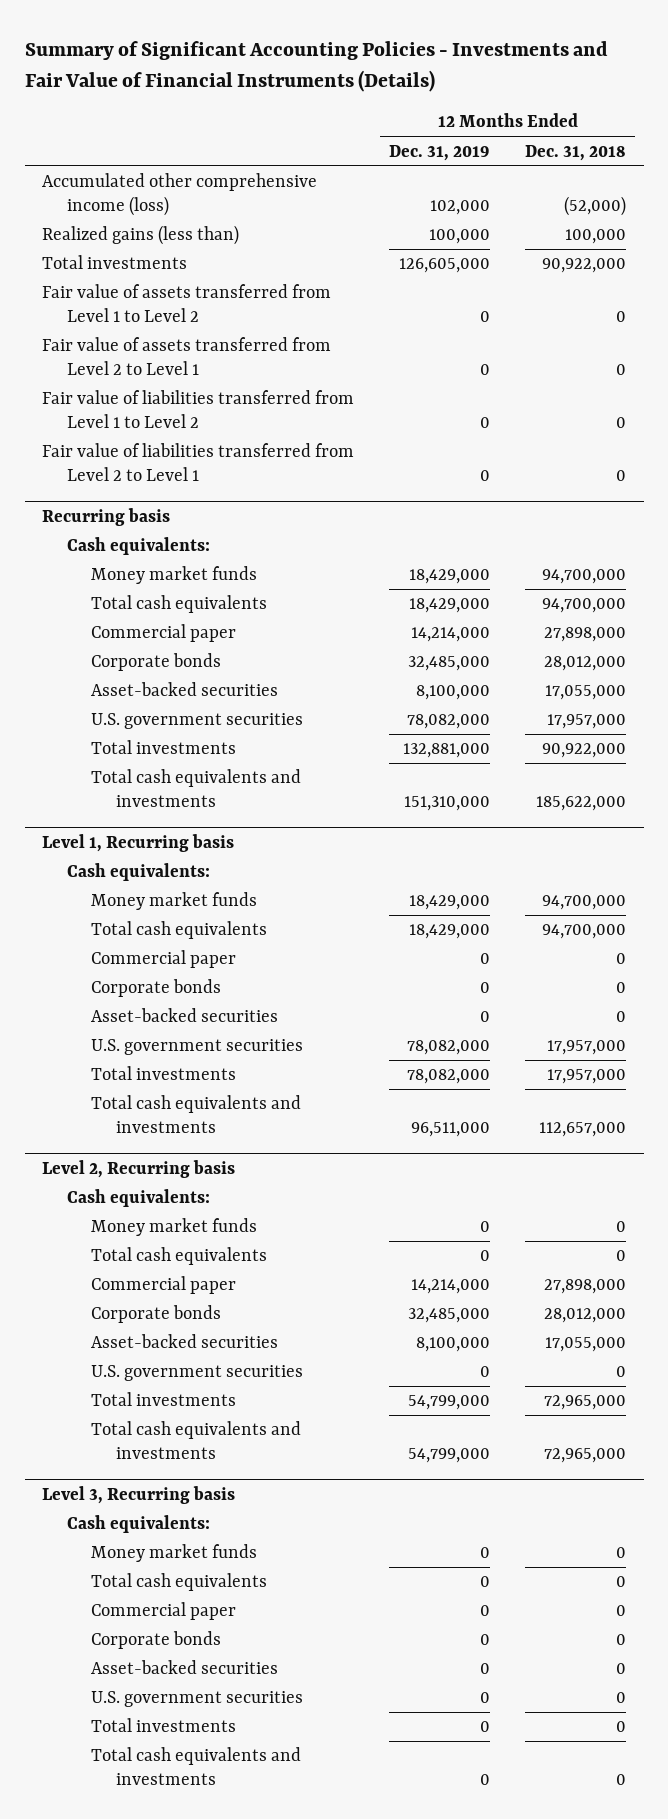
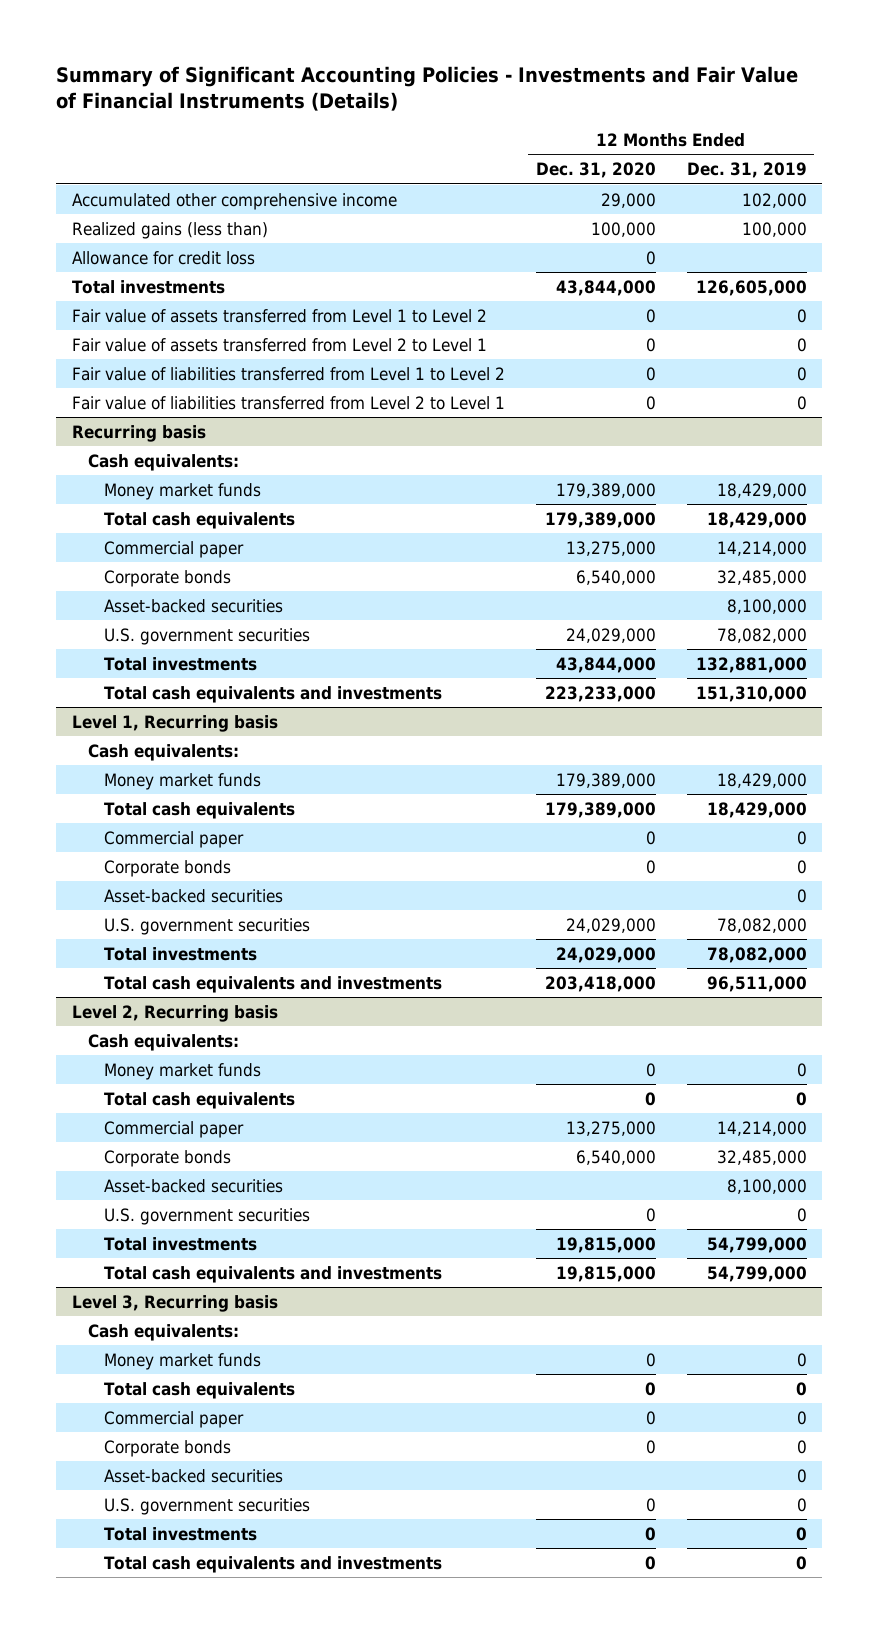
[525,144,627,161] Dec. 31, 2018 -> none
none -> [535,162,656,179] Dec. 31, 2020
[42,173,318,216] Accumulated other comprehensive income (loss) -> [71,192,397,210] Accumulated other comprehensive income
none -> [71,250,255,265] Allowance for credit loss

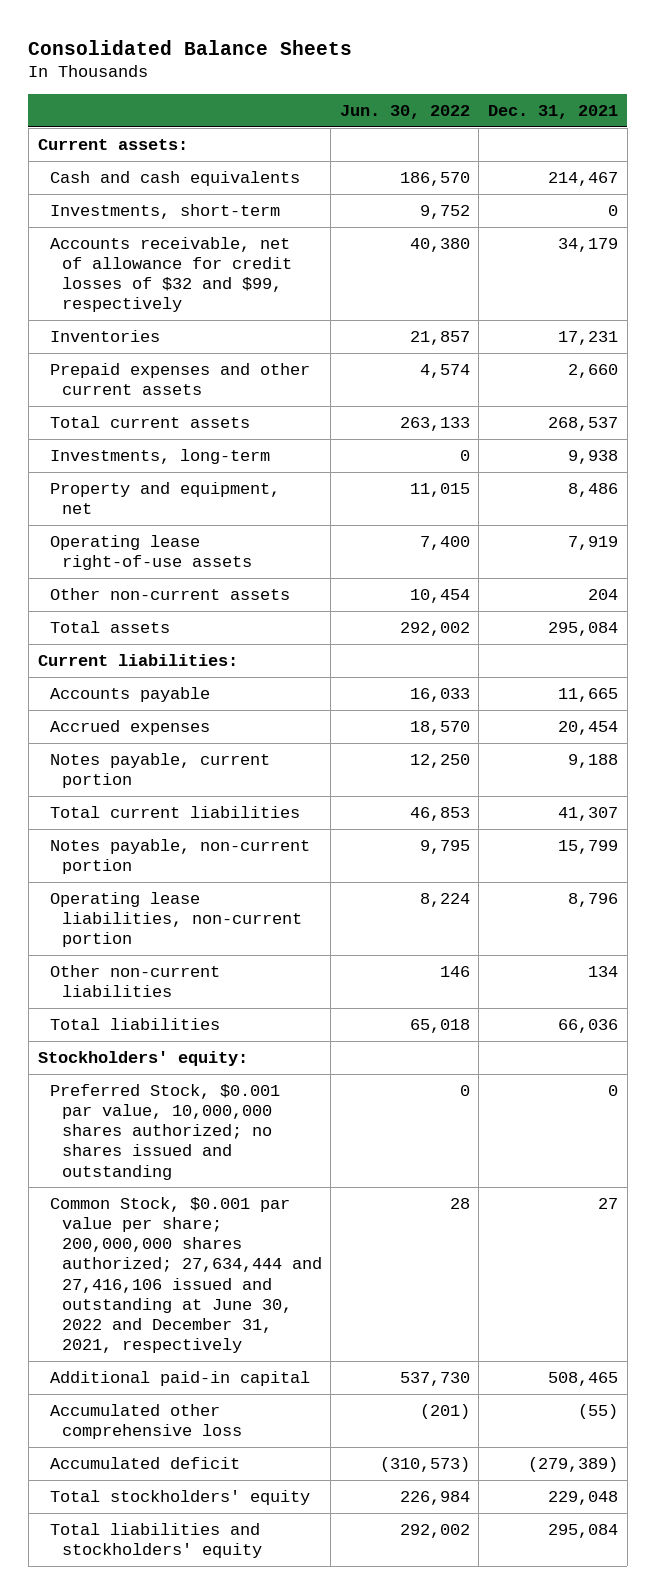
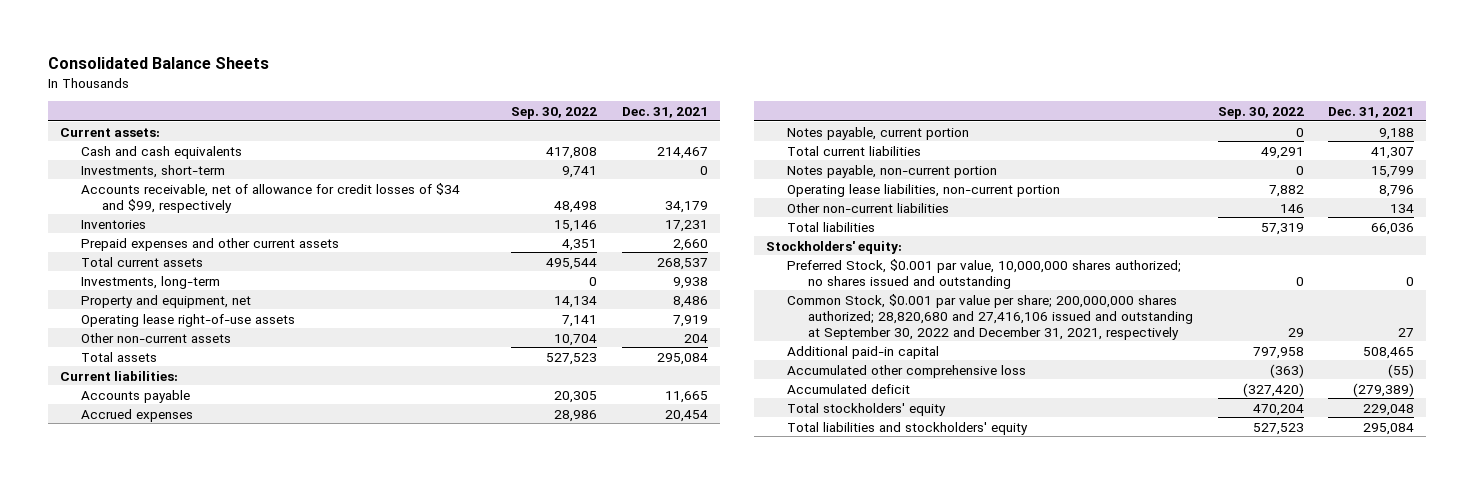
[339,105,470,120] Jun. 30, 2022 -> none
none -> [511,106,598,119] Sep. 30, 2022
[49,236,292,313] Accounts receivable, net of allowance for credit losses of $32 and $99, respectively -> [81,182,461,213] Accounts receivable, net of allowance for credit losses of $34 and $99, respectively
[49,1196,322,1354] Common Stock, $0.001 par value per share; 200,000,000 shares authorized; 27,634,444 and 27,416,106 issued and outstanding at June 30, 2022 and December 31, 2021, respectively -> [787,293,1194,340] Common Stock, $0.001 par value per share; 200,000,000 shares authorized; 28,820,680 and 27,416,106 issued and outstanding at September 30, 2022 and December 31, 2021, respectively

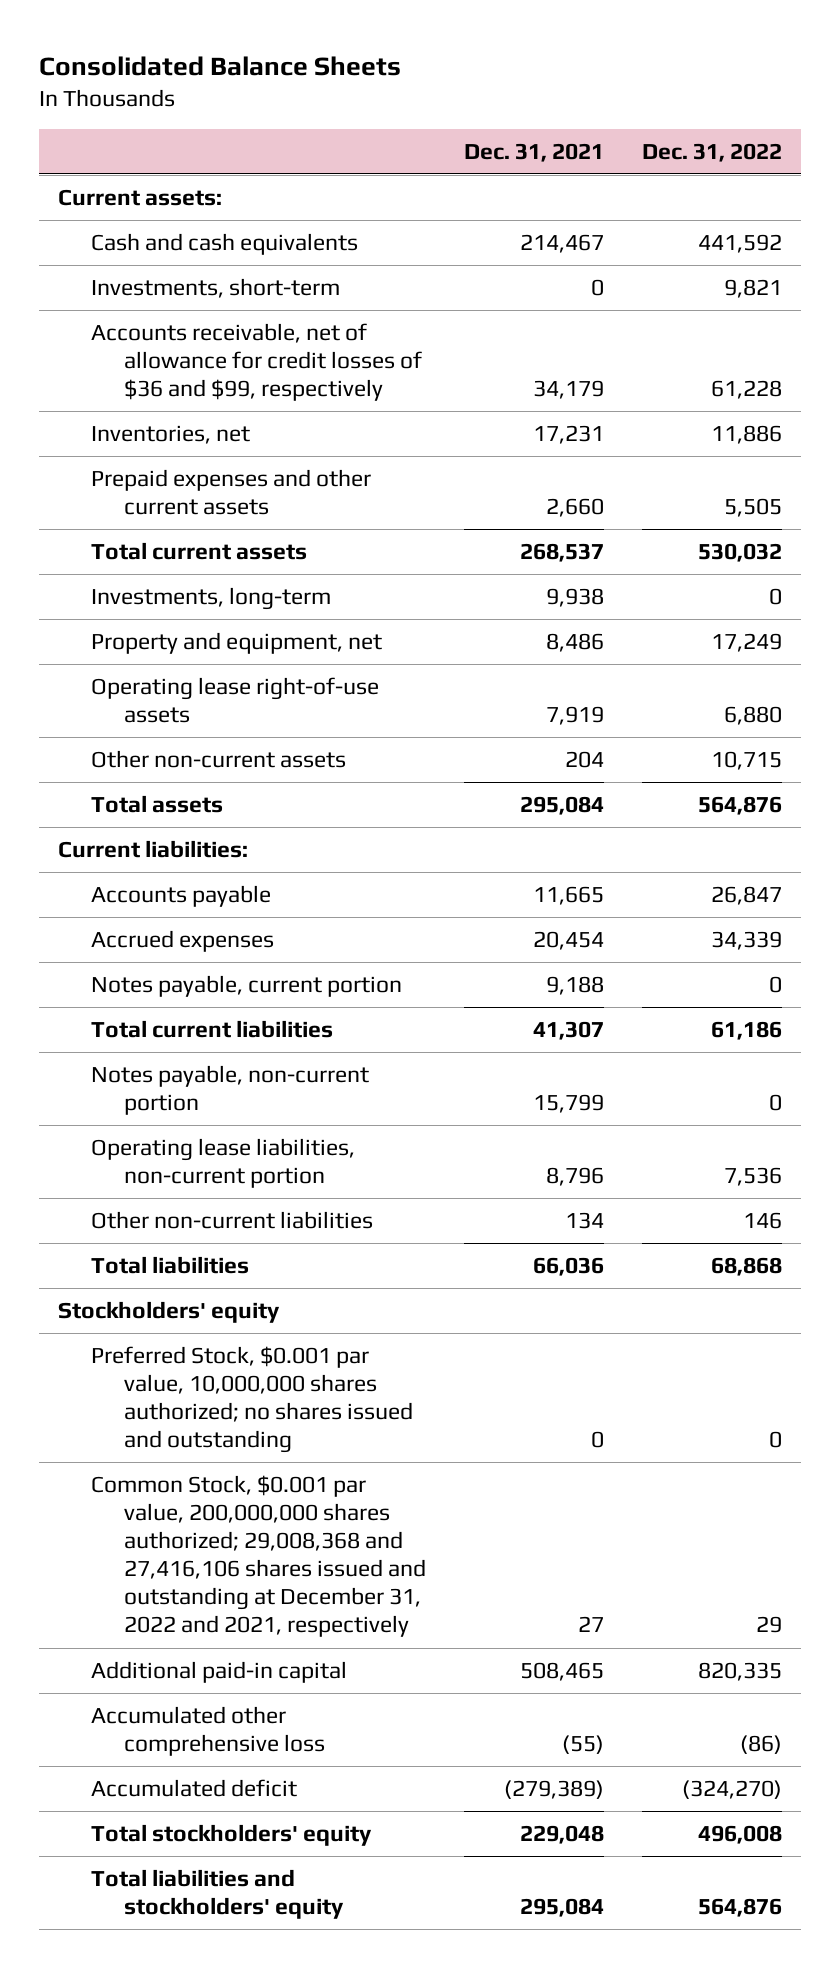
[511,106,598,119] Sep. 30, 2022 -> none
none -> [641,142,782,162] Dec. 31, 2022
[81,182,461,213] Accounts receivable, net of allowance for credit losses of $34 and $99, respectively -> [90,323,422,402] Accounts receivable, net of allowance for credit losses of $36 and $99, respectively
[81,219,147,229] Inventories -> [90,425,250,445] Inventories, net
[766,240,903,254] Stockholders' equity: -> [58,1301,281,1324] Stockholders' equity
[787,293,1194,340] Common Stock, $0.001 par value per share; 200,000,000 shares authorized; 28,820,680 and 27,416,106 issued and outstanding at September 30, 2022 and December 31, 2021, respectively -> [90,1475,426,1638] Common Stock, $0.001 par value, 200,000,000 shares authorized; 29,008,368 and 27,416,106 shares issued and outstanding at December 31, 2022 and 2021, respectively

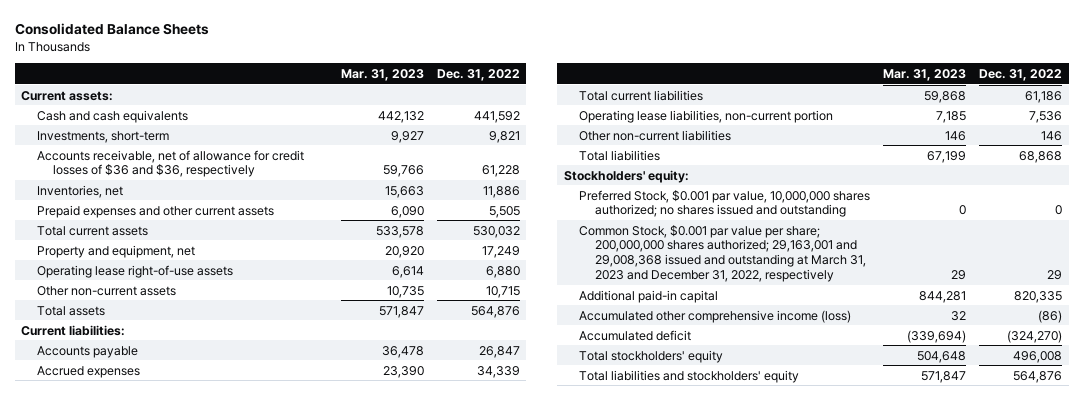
[463,142,604,162] Dec. 31, 2021 -> none
none -> [341,68,425,81] Mar. 31, 2023
[90,323,422,402] Accounts receivable, net of allowance for credit losses of $36 and $99, respectively -> [37,149,305,178] Accounts receivable, net of allowance for credit losses of $36 and $36, respectively
[90,587,331,611] Investments, long-term -> none
[90,975,402,998] Notes payable, current portion -> none
[90,1065,369,1116] Notes payable, non-current portion -> none
[58,1301,281,1324] Stockholders' equity -> [563,169,689,183] Stockholders' equity:
[90,1475,426,1638] Common Stock, $0.001 par value, 200,000,000 shares authorized; 29,008,368 and 27,416,106 shares issued and outstanding at December 31, 2022 and 2021, respectively -> [579,224,867,282] Common Stock, $0.001 par value per share; 200,000,000 shares authorized; 29,163,001 and 29,008,368 issued and outstanding at March 31, 2023 and December 31, 2022, respectively
[90,1706,325,1757] Accumulated other comprehensive loss -> [579,309,852,323] Accumulated other comprehensive income (loss)

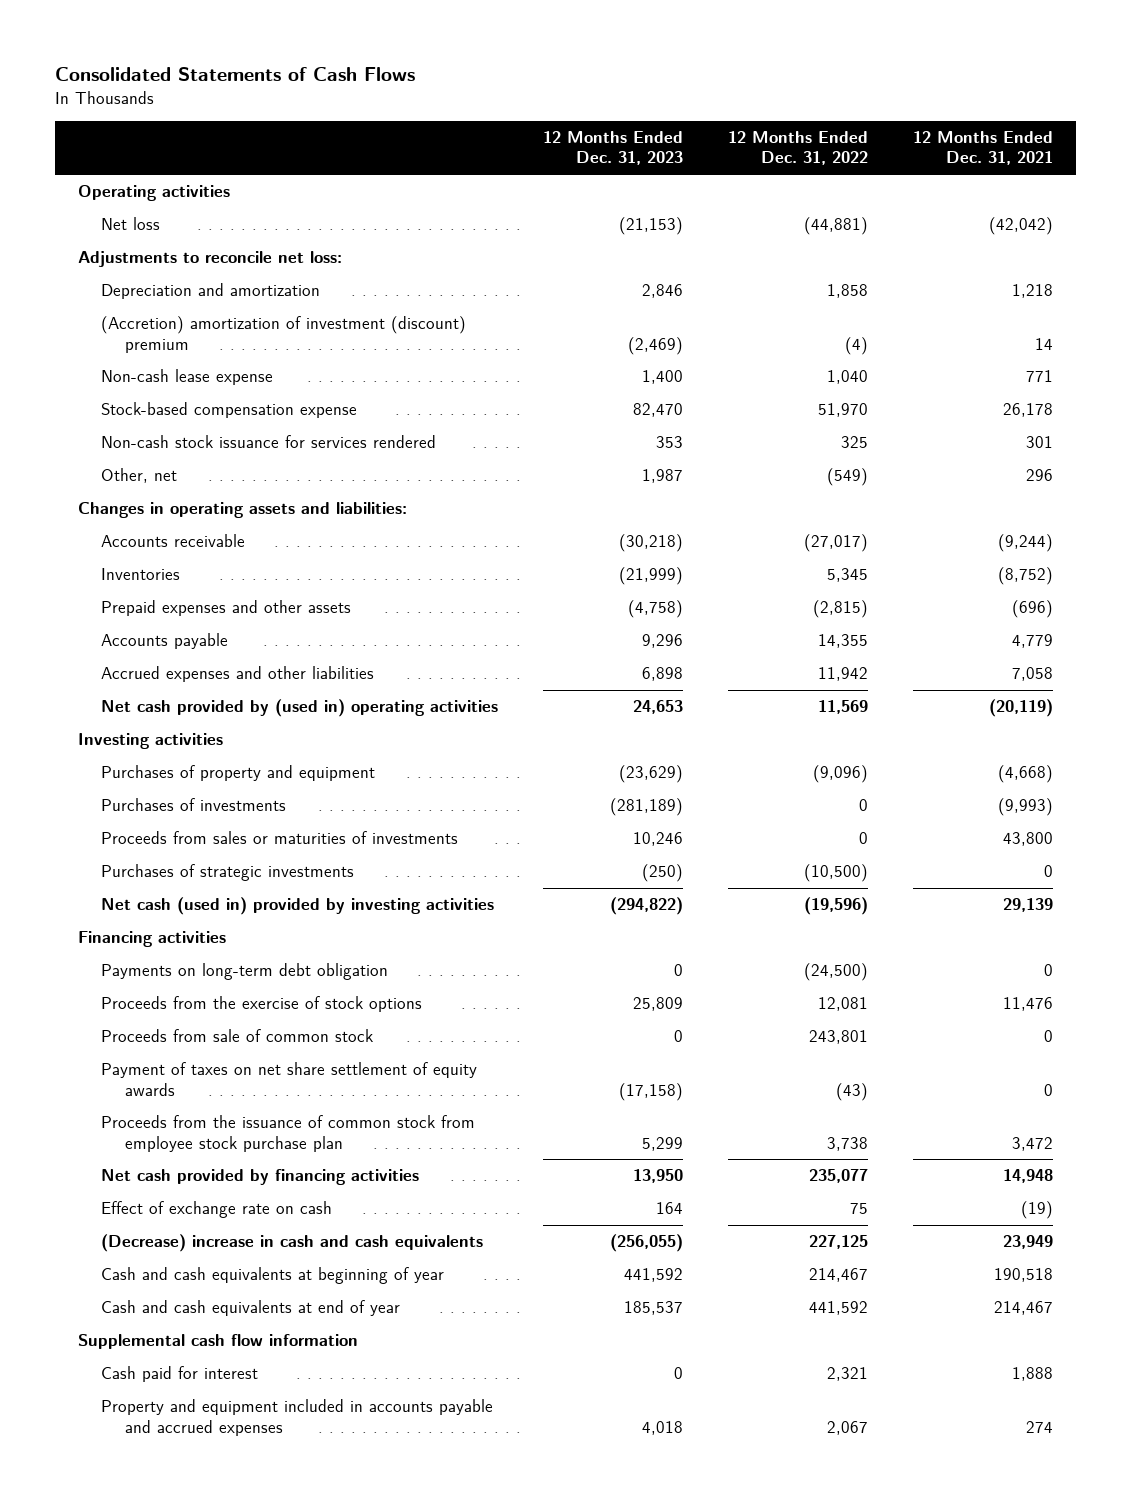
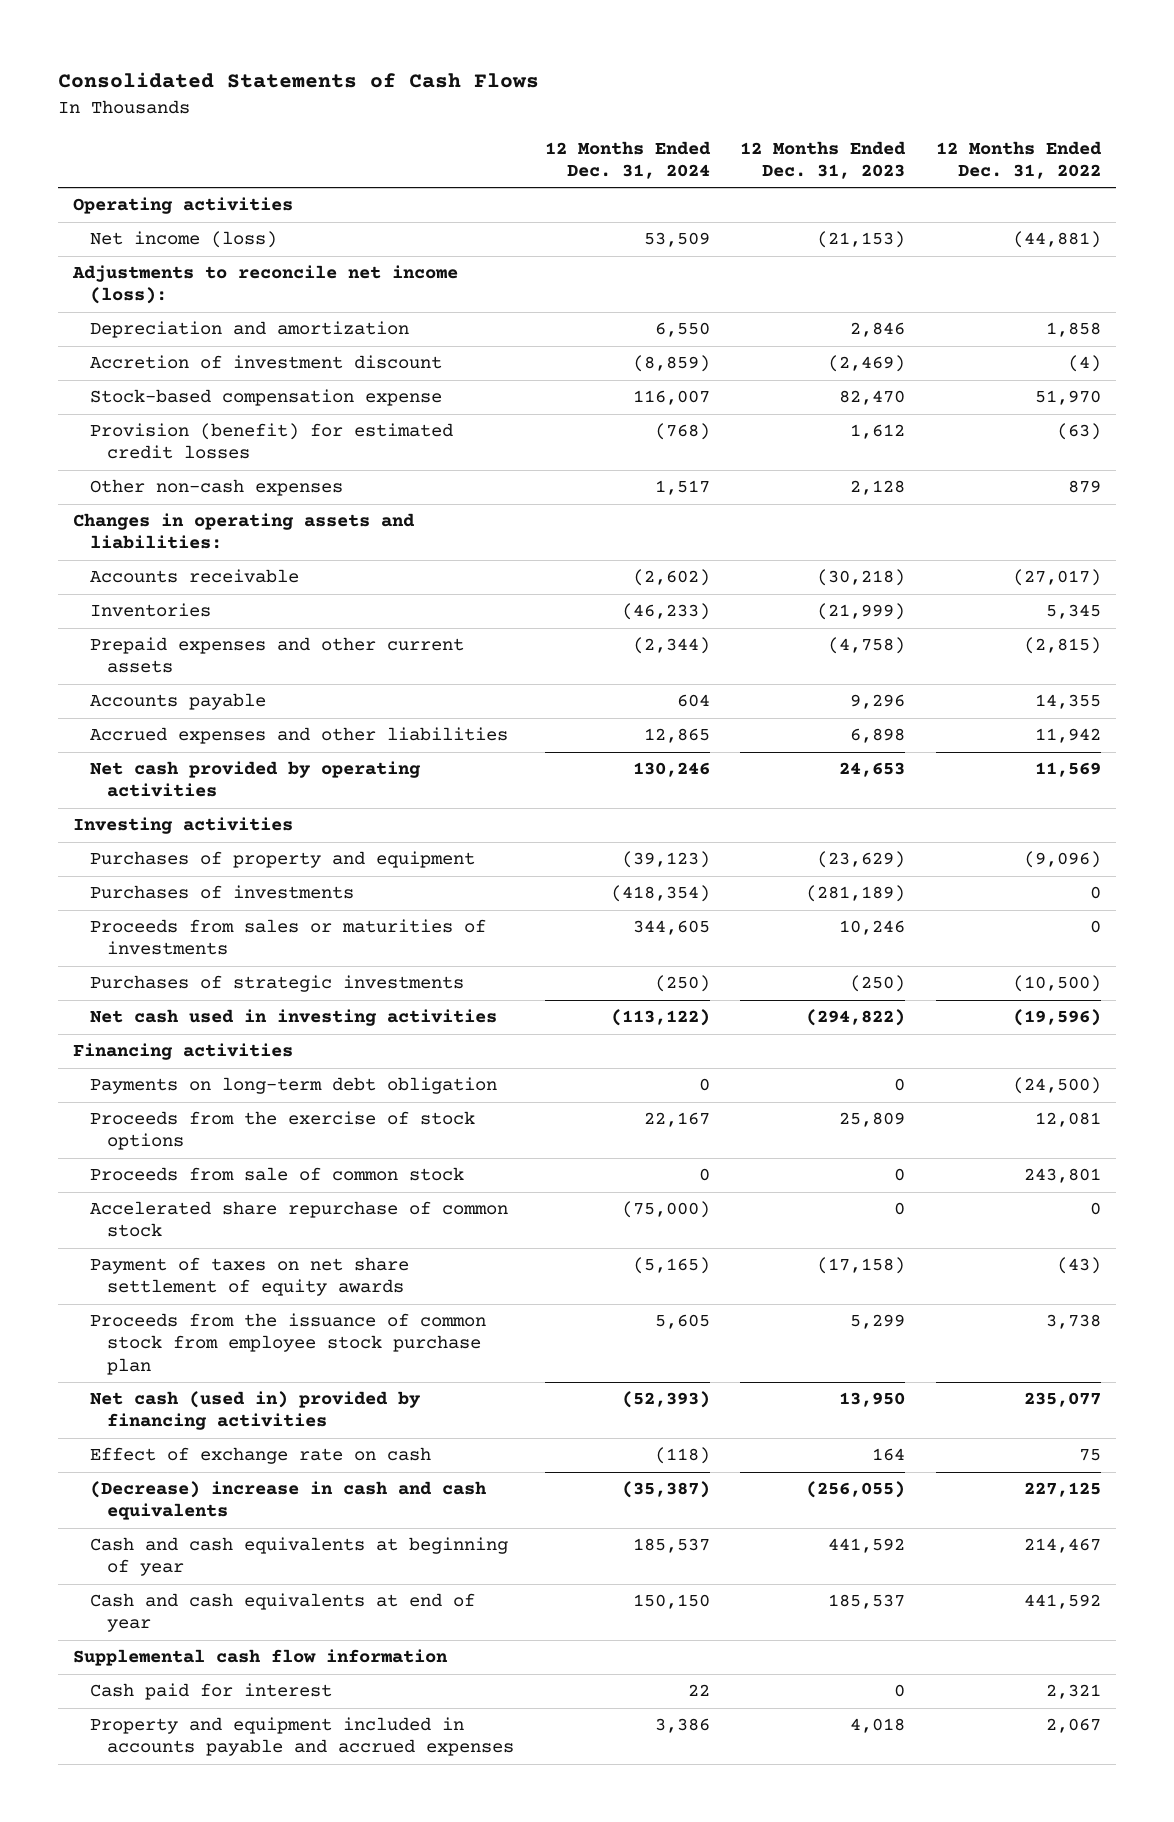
[913,131,1054,166] 12 Months Ended Dec. 31, 2021 -> none
none -> [544,140,711,180] 12 Months Ended Dec. 31, 2024
[101,217,161,231] Net loss -> [90,231,278,249] Net income (loss)
[77,251,342,268] Adjustments to reconcile net loss: -> [72,265,459,305] Adjustments to reconcile net income (loss):
[101,369,274,386] Non-cash lease expense -> none
[101,316,467,353] (Accretion) amortization of investment (discount) premium -> [90,355,443,370] Accretion of investment discount
[101,435,437,449] Non-cash stock issuance for services rendered -> none
[101,468,178,484] Other, net -> none
none -> [90,423,454,460] Provision (benefit) for estimated credit losses
none -> [90,479,344,497] Other non-cash expenses
[101,600,352,617] Prepaid expenses and other assets -> [90,637,465,674] Prepaid expenses and other current assets
[101,699,499,718] Net cash provided by (used in) operating activities -> [90,761,422,798] Net cash provided by operating activities
[101,897,495,916] Net cash (used in) provided by investing activities -> [90,1009,498,1027] Net cash used in investing activities
none -> [90,1201,509,1238] Accelerated share repurchase of common stock
[101,1169,420,1186] Net cash provided by financing activities -> [90,1391,422,1431] Net cash (used in) provided by financing activities

